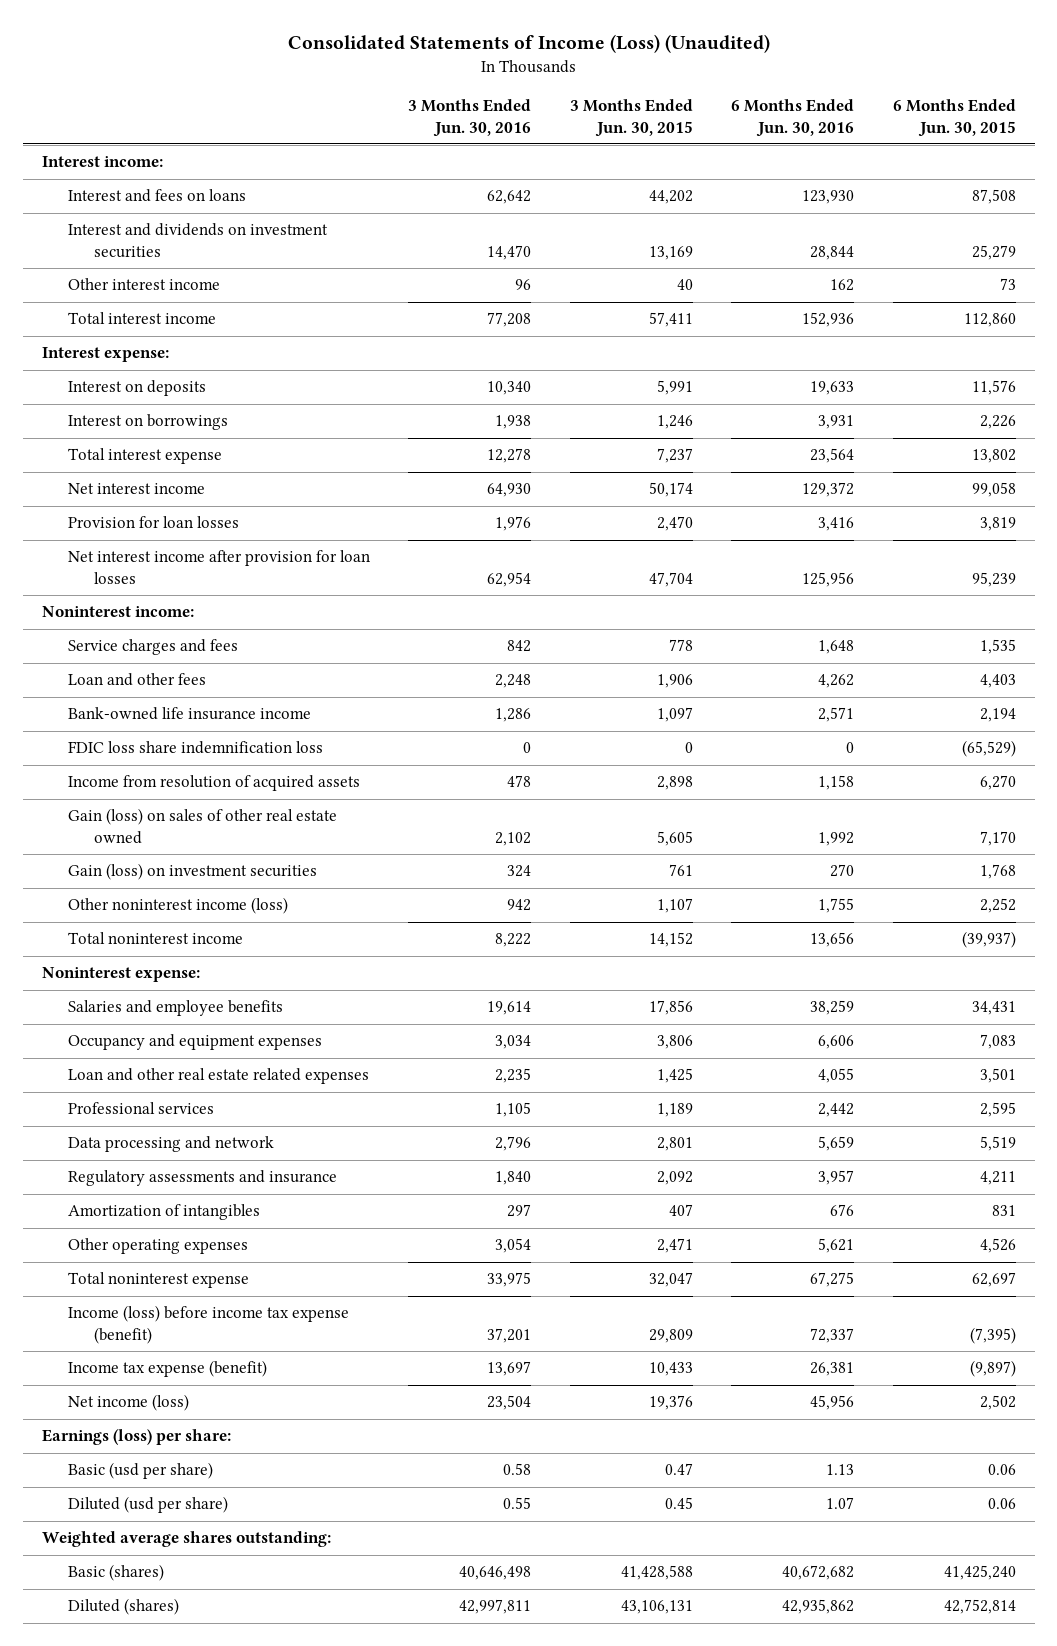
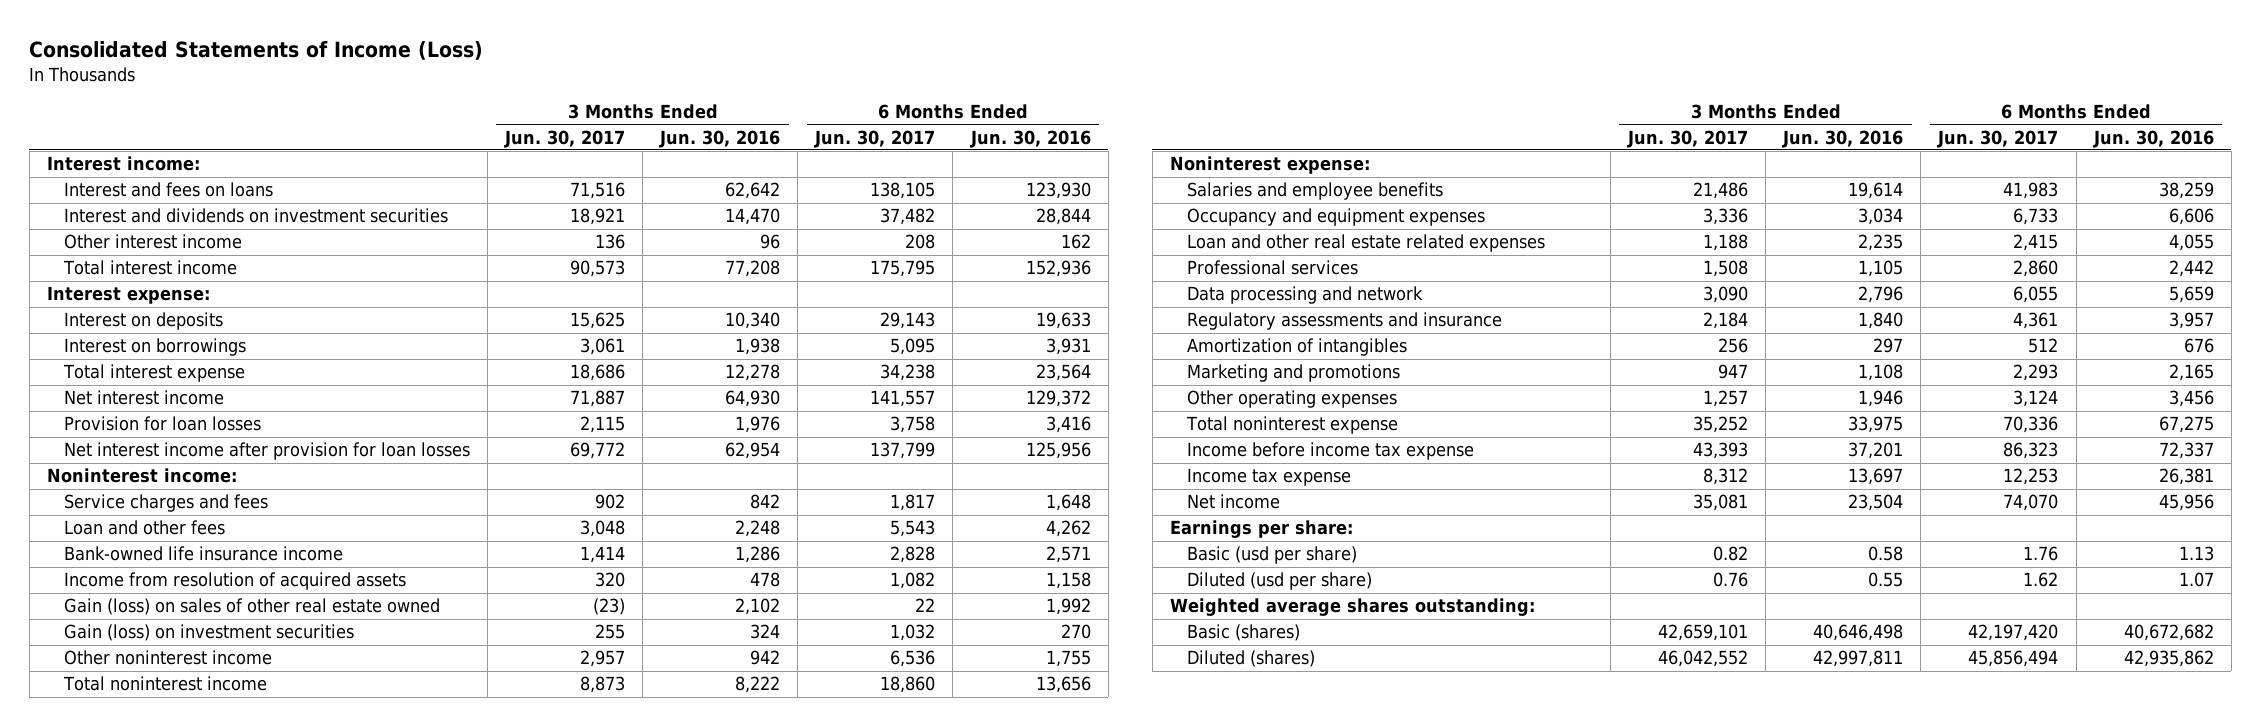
[287,33,770,53] Consolidated Statements of Income (Loss) (Unaudited) -> [29,40,484,60] Consolidated Statements of Income (Loss)
[569,99,693,137] 3 Months Ended Jun. 30, 2015 -> none
[892,99,1016,137] 6 Months Ended Jun. 30, 2015 -> none
none -> [503,129,625,148] Jun. 30, 2017
none -> [814,129,936,148] Jun. 30, 2017
[68,741,324,755] FDIC loss share indemnification loss -> none
[68,897,289,915] Other noninterest income (loss) -> [63,650,272,666] Other noninterest income
none -> [1186,364,1400,383] Marketing and promotions
[495,1238,532,1254] 3,054 -> [1858,390,1904,408] 1,946
[818,1238,855,1254] 5,621 -> [2168,390,2214,408] 3,456
[68,1305,350,1344] Income (loss) before income tax expense (benefit) -> [1186,442,1474,461] Income before income tax expense
[68,1360,268,1378] Income tax expense (benefit) -> [1186,468,1351,487] Income tax expense
[68,1394,190,1412] Net income (loss) -> [1186,494,1280,510] Net income
[41,1429,231,1446] Earnings (loss) per share: -> [1169,520,1353,539] Earnings per share:

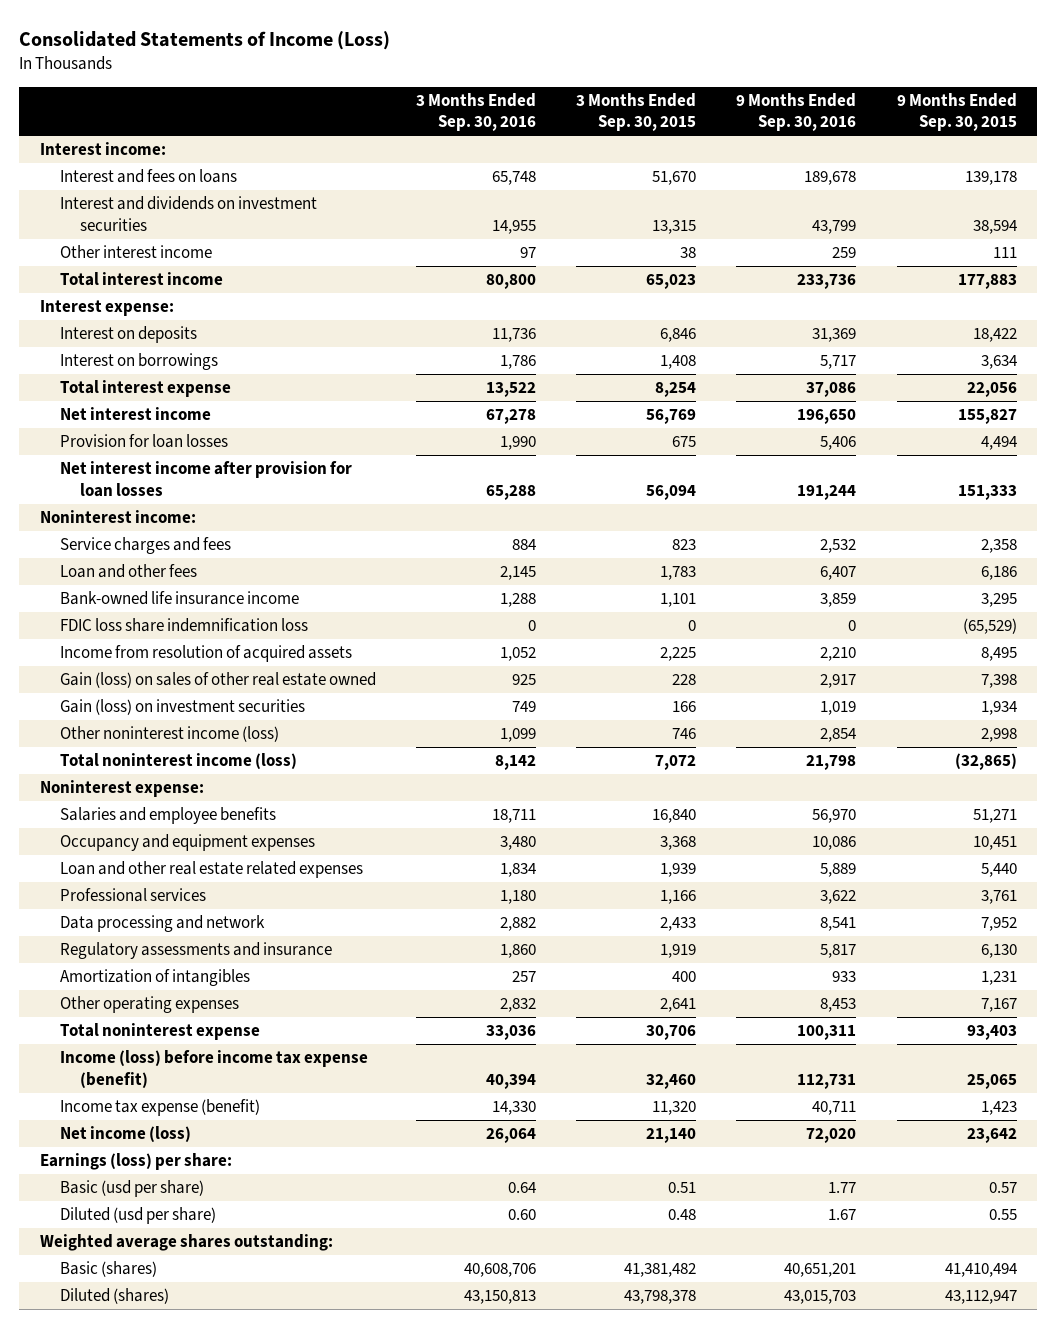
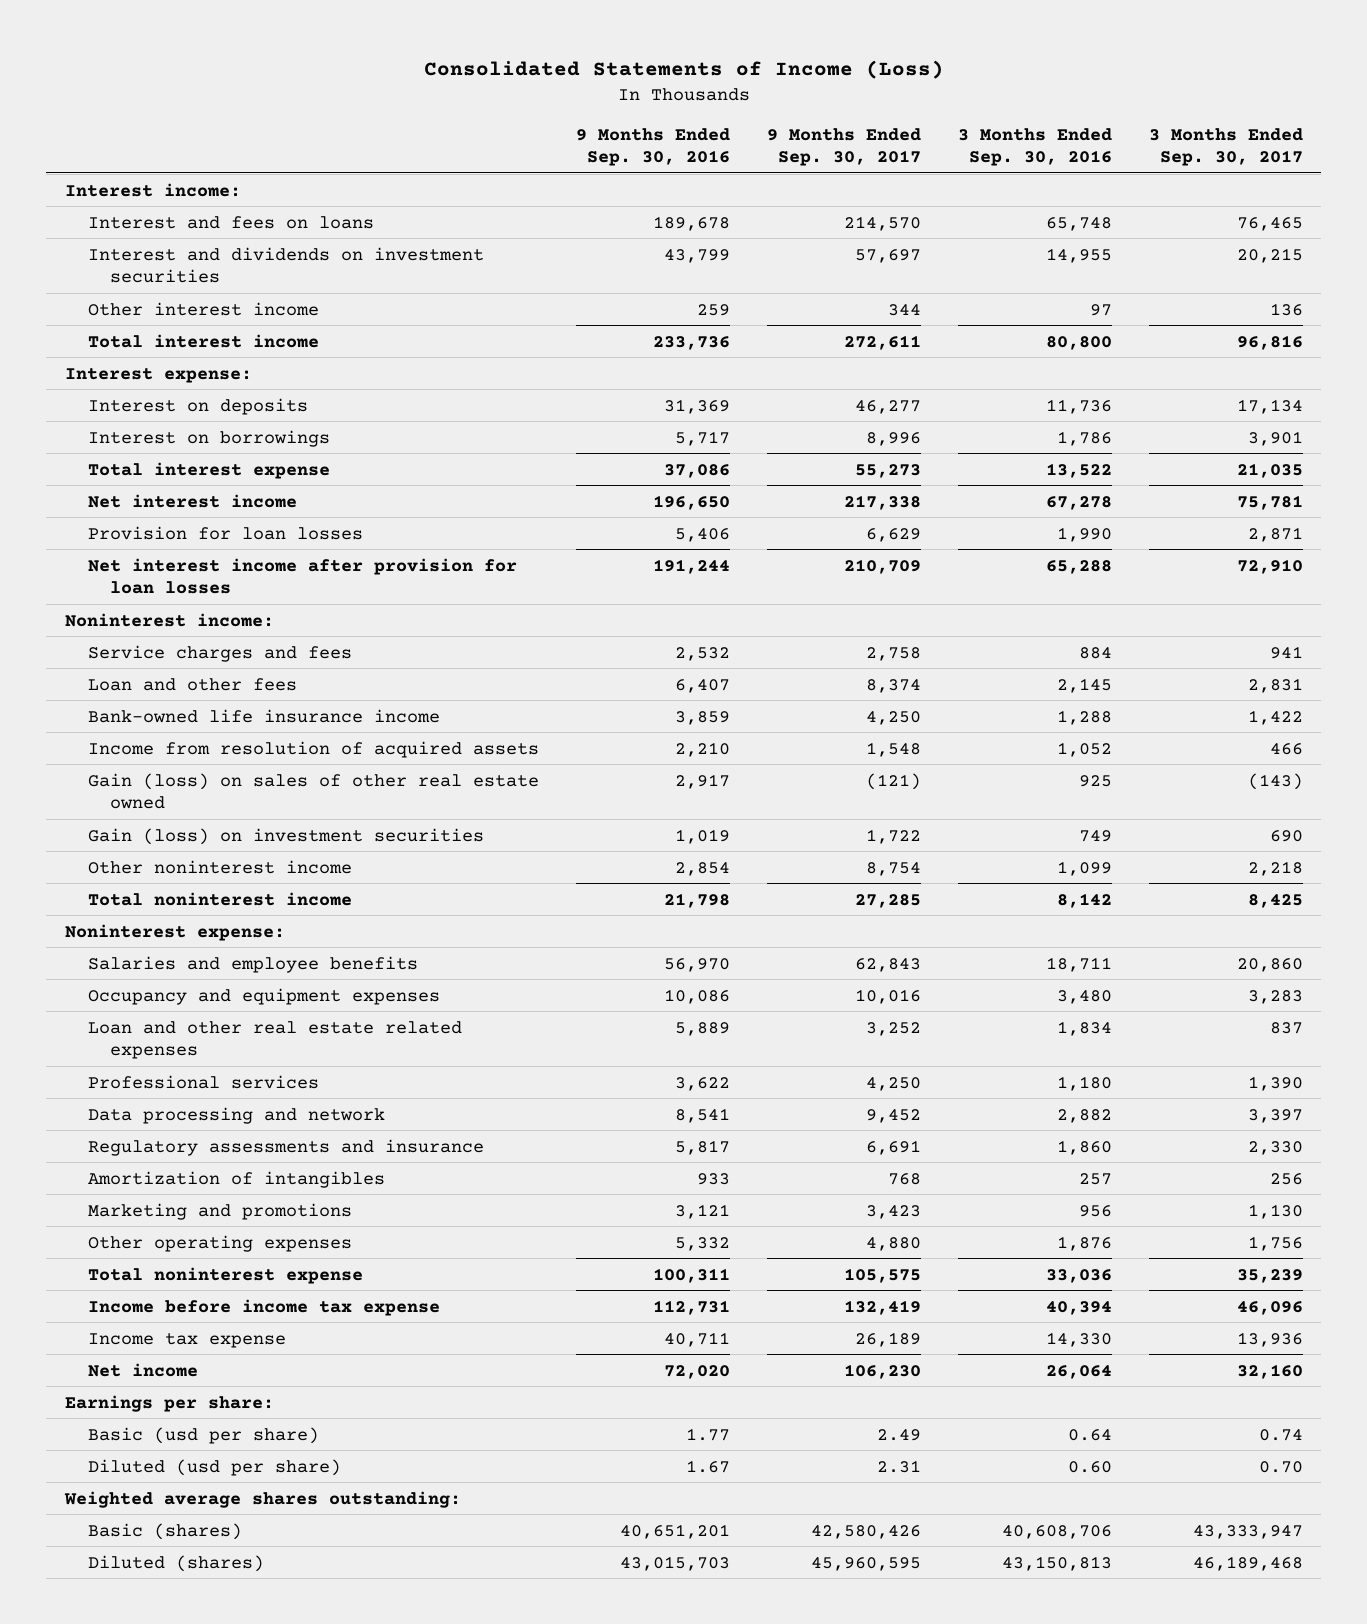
[576,92,697,132] 3 Months Ended Sep. 30, 2015 -> none
[896,92,1017,132] 9 Months Ended Sep. 30, 2015 -> none
none -> [766,127,921,167] 9 Months Ended Sep. 30, 2017
none -> [1148,127,1303,167] 3 Months Ended Sep. 30, 2017
[59,618,308,633] FDIC loss share indemnification loss -> none
[59,726,279,743] Other noninterest income (loss) -> [87,859,352,874] Other noninterest income
[59,753,297,770] Total noninterest income (loss) -> [87,891,352,906] Total noninterest income
none -> [87,1202,352,1220] Marketing and promotions
[499,998,536,1013] 2,832 -> [1056,1235,1112,1251] 1,876
[820,998,857,1013] 8,453 -> [674,1236,730,1251] 5,332
[59,1050,368,1088] Income (loss) before income tax expense (benefit) -> [87,1298,440,1316] Income before income tax expense
[59,1099,260,1117] Income tax expense (benefit) -> [87,1332,286,1348] Income tax expense
[59,1126,191,1143] Net income (loss) -> [87,1362,198,1377] Net income
[39,1153,232,1171] Earnings (loss) per share: -> [64,1394,274,1412] Earnings per share:

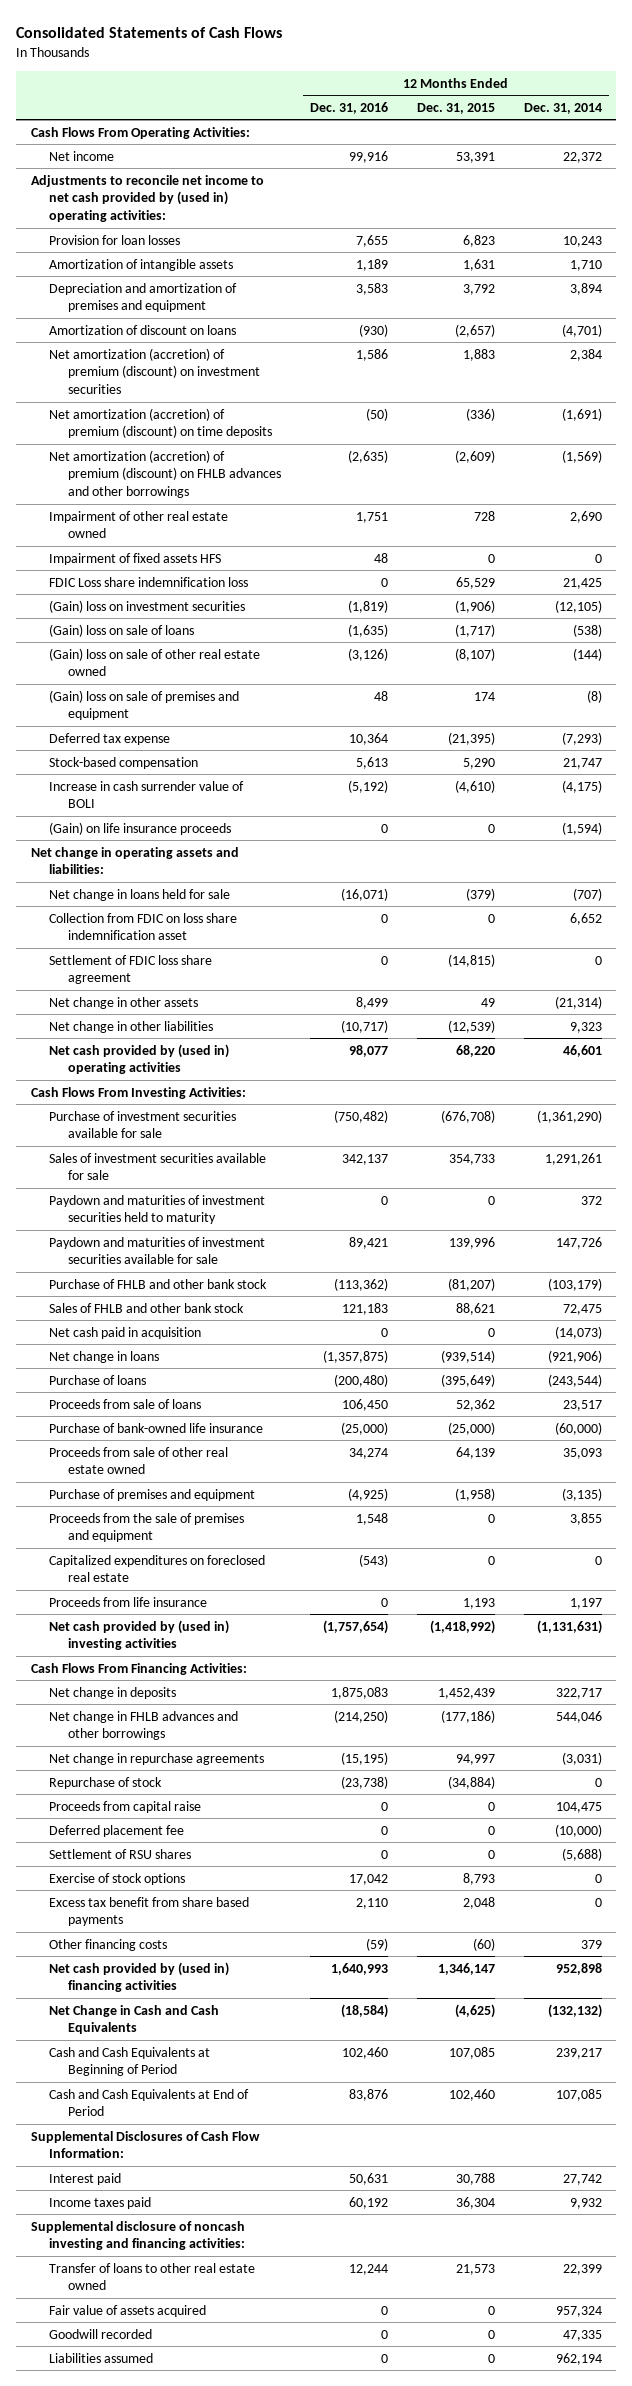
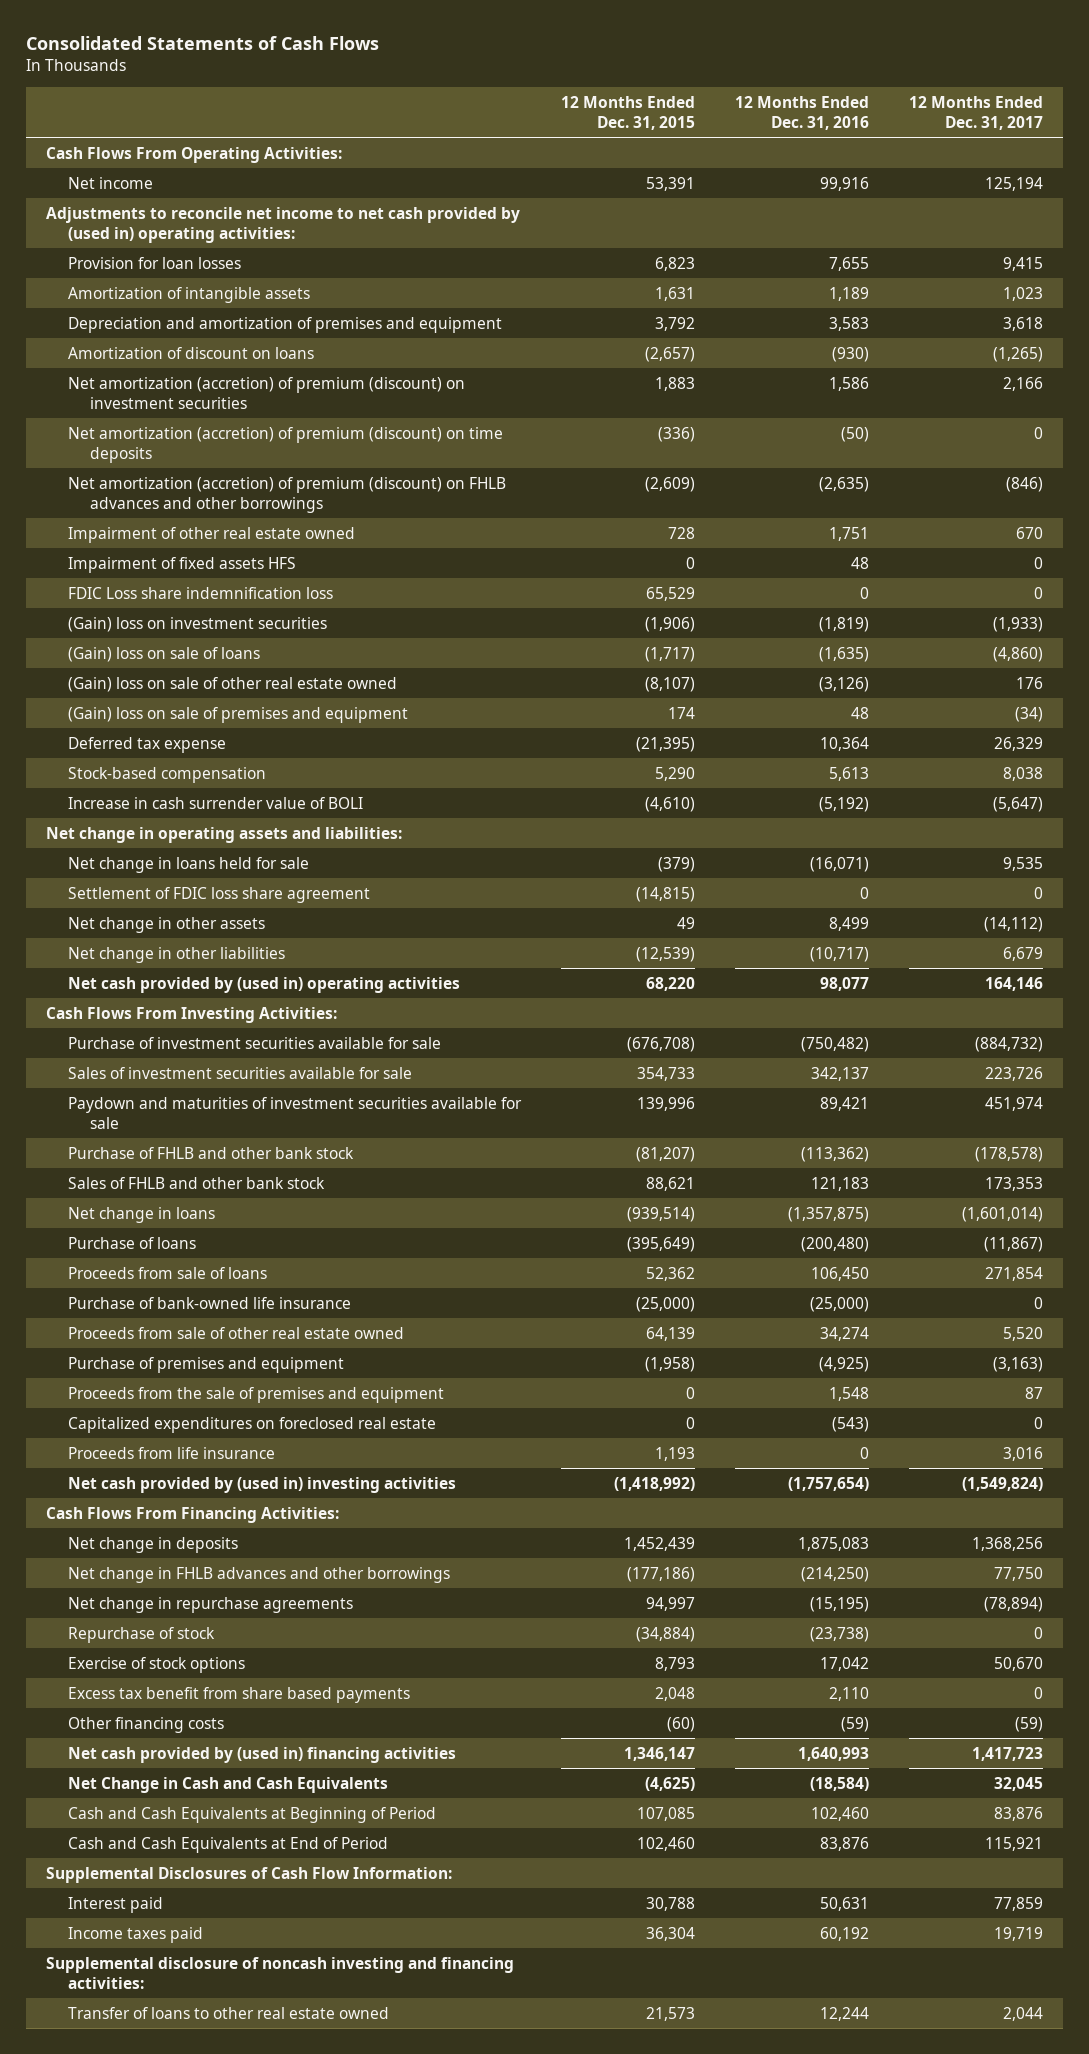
[523,102,602,114] Dec. 31, 2014 -> none
none -> [909,95,1044,130] 12 Months Ended Dec. 31, 2017
[49,821,232,835] (Gain) on life insurance proceeds -> none
[49,912,238,941] Collection from FDIC on loss share indemnification asset -> none
[49,1194,266,1225] Paydown and maturities of investment securities held to maturity -> none
[49,1326,202,1339] Net cash paid in acquisition -> none
[49,1800,202,1813] Proceeds from capital raise -> none
[49,1824,185,1837] Deferred placement fee -> none
[49,1848,192,1859] Settlement of RSU shares -> none
[49,2304,207,2317] Fair value of assets acquired -> none
[49,2328,153,2339] Goodwill recorded -> none
[49,2352,154,2363] Liabilities assumed -> none

